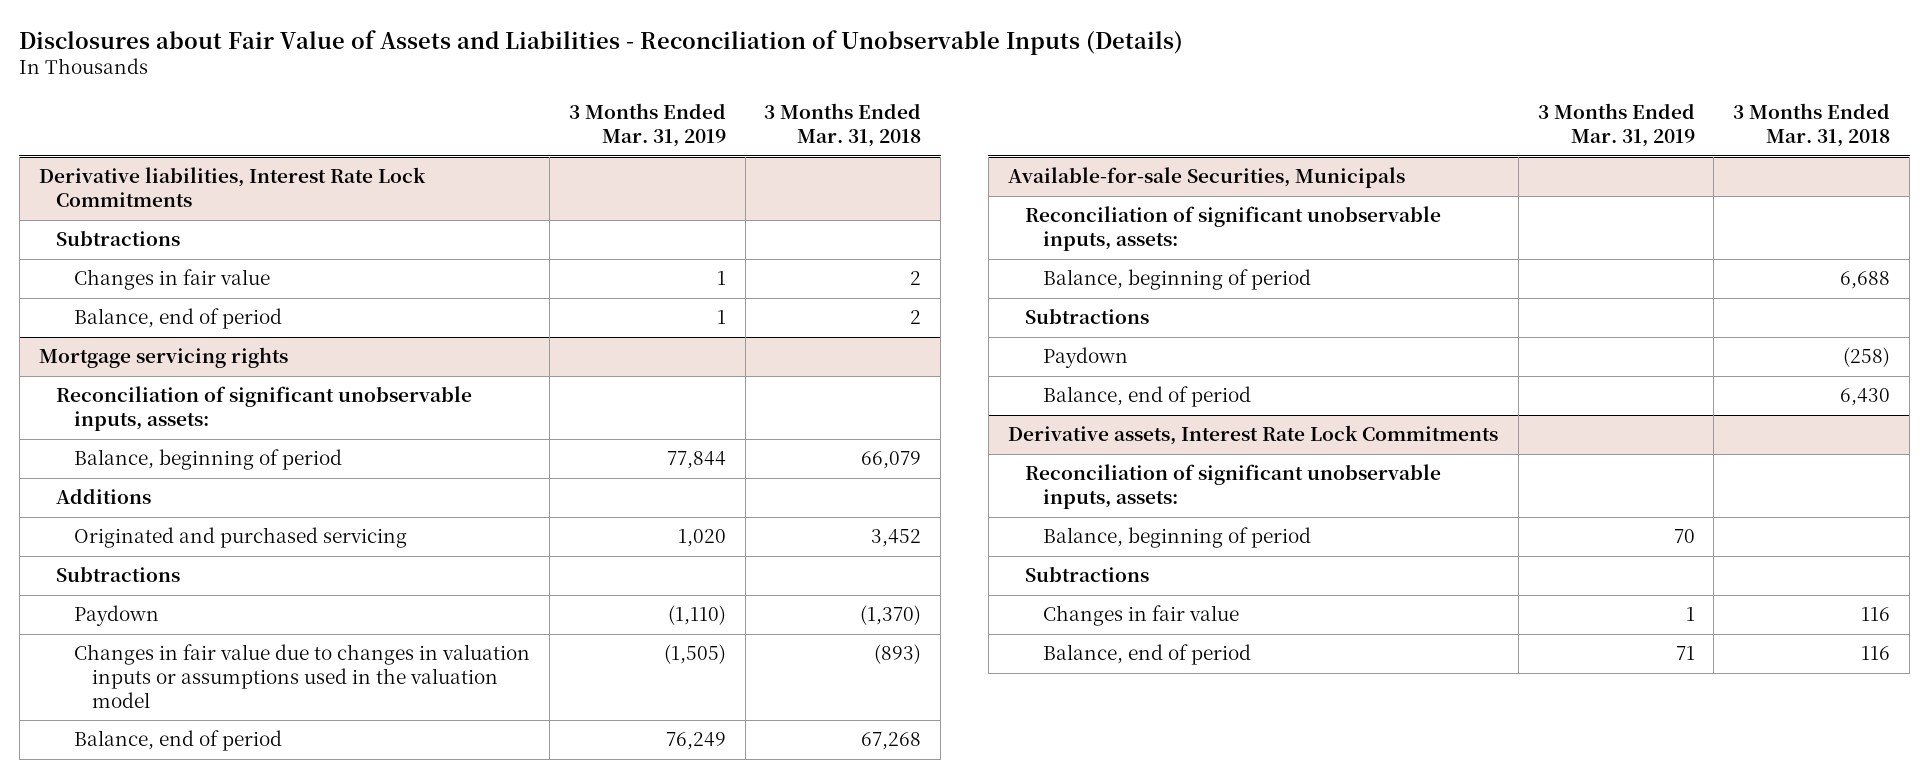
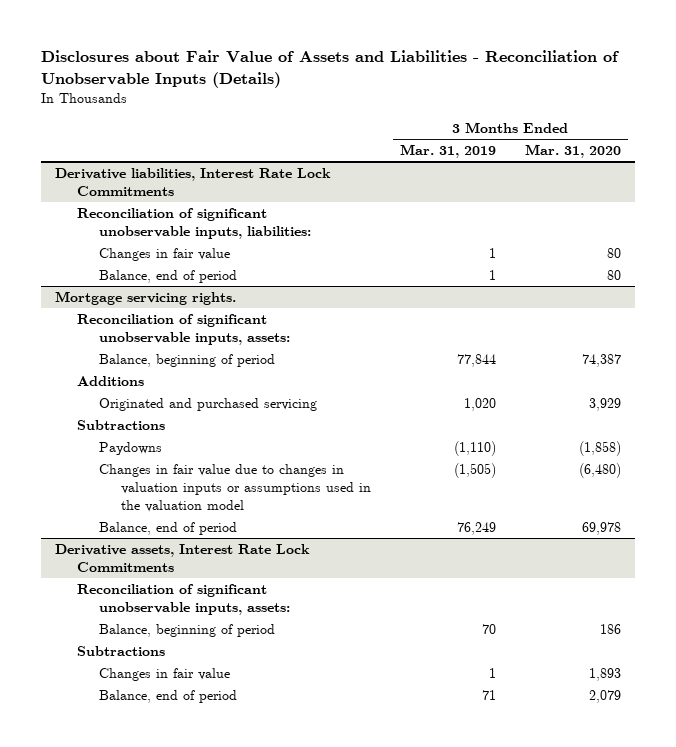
[764,103,922,148] 3 Months Ended Mar. 31, 2018 -> none
none -> [524,143,621,158] Mar. 31, 2020
[56,230,181,247] Subtractions -> none
none -> [77,207,312,239] Reconciliation of significant unobservable inputs, liabilities:
[38,347,288,369] Mortgage servicing rights -> [55,290,237,305] Mortgage servicing rights.
[74,605,160,627] Paydown -> [99,441,163,455] Paydowns
[1007,167,1405,189] Available-for-sale Securities, Municipals -> none
[1025,206,1442,252] Reconciliation of significant unobservable inputs, assets: -> none
[1042,269,1311,291] Balance, beginning of period -> none
[1025,308,1150,325] Subtractions -> none
[1042,347,1128,369] Paydown -> none
[1042,386,1251,408] Balance, end of period -> none

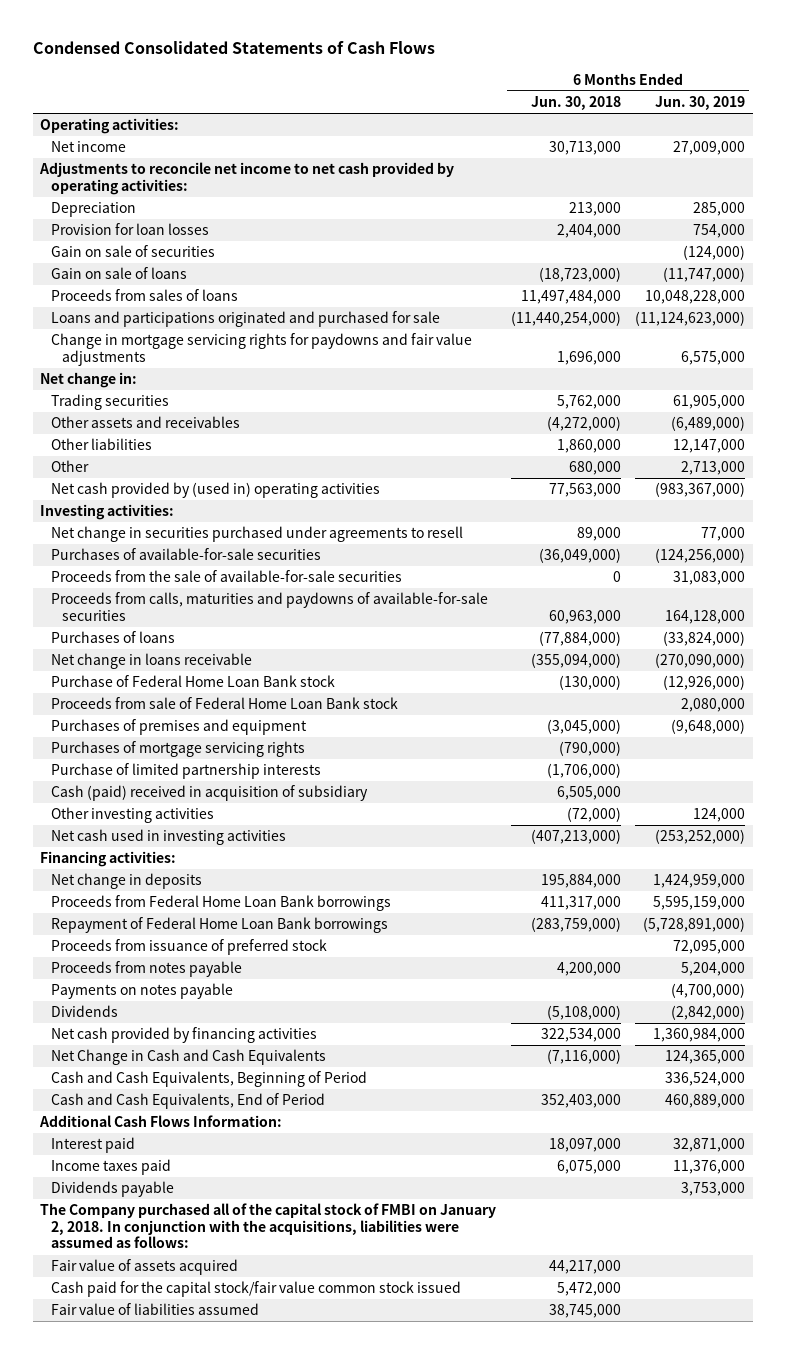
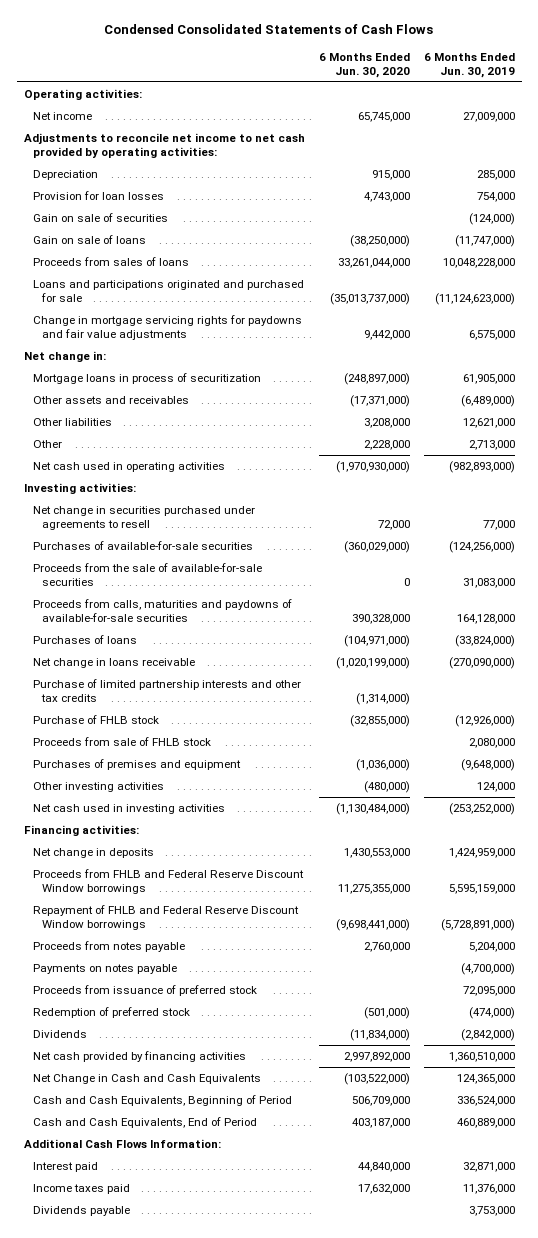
[530,96,621,111] Jun. 30, 2018 -> none
none -> [318,52,410,78] 6 Months Ended Jun. 30, 2020
[51,394,170,411] Trading securities -> [32,373,261,385] Mortgage loans in process of securitization
[673,439,746,454] 12,147,000 -> [462,418,515,429] 12,621,000
[51,482,381,499] Net cash provided by (used in) operating activities -> [32,462,225,473] Net cash used in operating activities
[655,482,746,498] (983,367,000) -> [448,461,515,474] (982,893,000)
none -> [32,679,301,702] Purchase of limited partnership interests and other tax credits
[51,675,336,688] Purchase of Federal Home Loan Bank stock -> [32,715,159,725] Purchase of FHLB stock
[51,697,399,710] Proceeds from sale of Federal Home Loan Bank stock -> [32,737,211,747] Proceeds from sale of FHLB stock
[51,741,306,758] Purchases of mortgage servicing rights -> none
[51,763,322,780] Purchase of limited partnership interests -> none
[51,785,369,802] Cash (paid) received in acquisition of subsidiary -> none
[51,895,392,912] Proceeds from Federal Home Loan Bank borrowings -> [32,869,304,894] Proceeds from FHLB and Federal Reserve Discount Window borrowings
[51,917,389,934] Repayment of Federal Home Loan Bank borrowings -> [32,905,299,930] Repayment of FHLB and Federal Reserve Discount Window borrowings
[51,939,328,956] Proceeds from issuance of preferred stock -> [32,985,257,997] Proceeds from issuance of preferred stock
none -> [32,1007,190,1019] Redemption of preferred stock
[653,1028,746,1043] 1,360,984,000 -> [448,1052,515,1063] 1,360,510,000
[40,1203,497,1249] The Company purchased all of the capital stock of FMBI on January 2, 2018. In conjunction with the acquisitions, liabilities were assumed as follows: -> none
[51,1259,239,1276] Fair value of assets acquired -> none
[51,1281,462,1298] Cash paid for the capital stock/fair value common stock issued -> none
[51,1303,260,1316] Fair value of liabilities assumed -> none

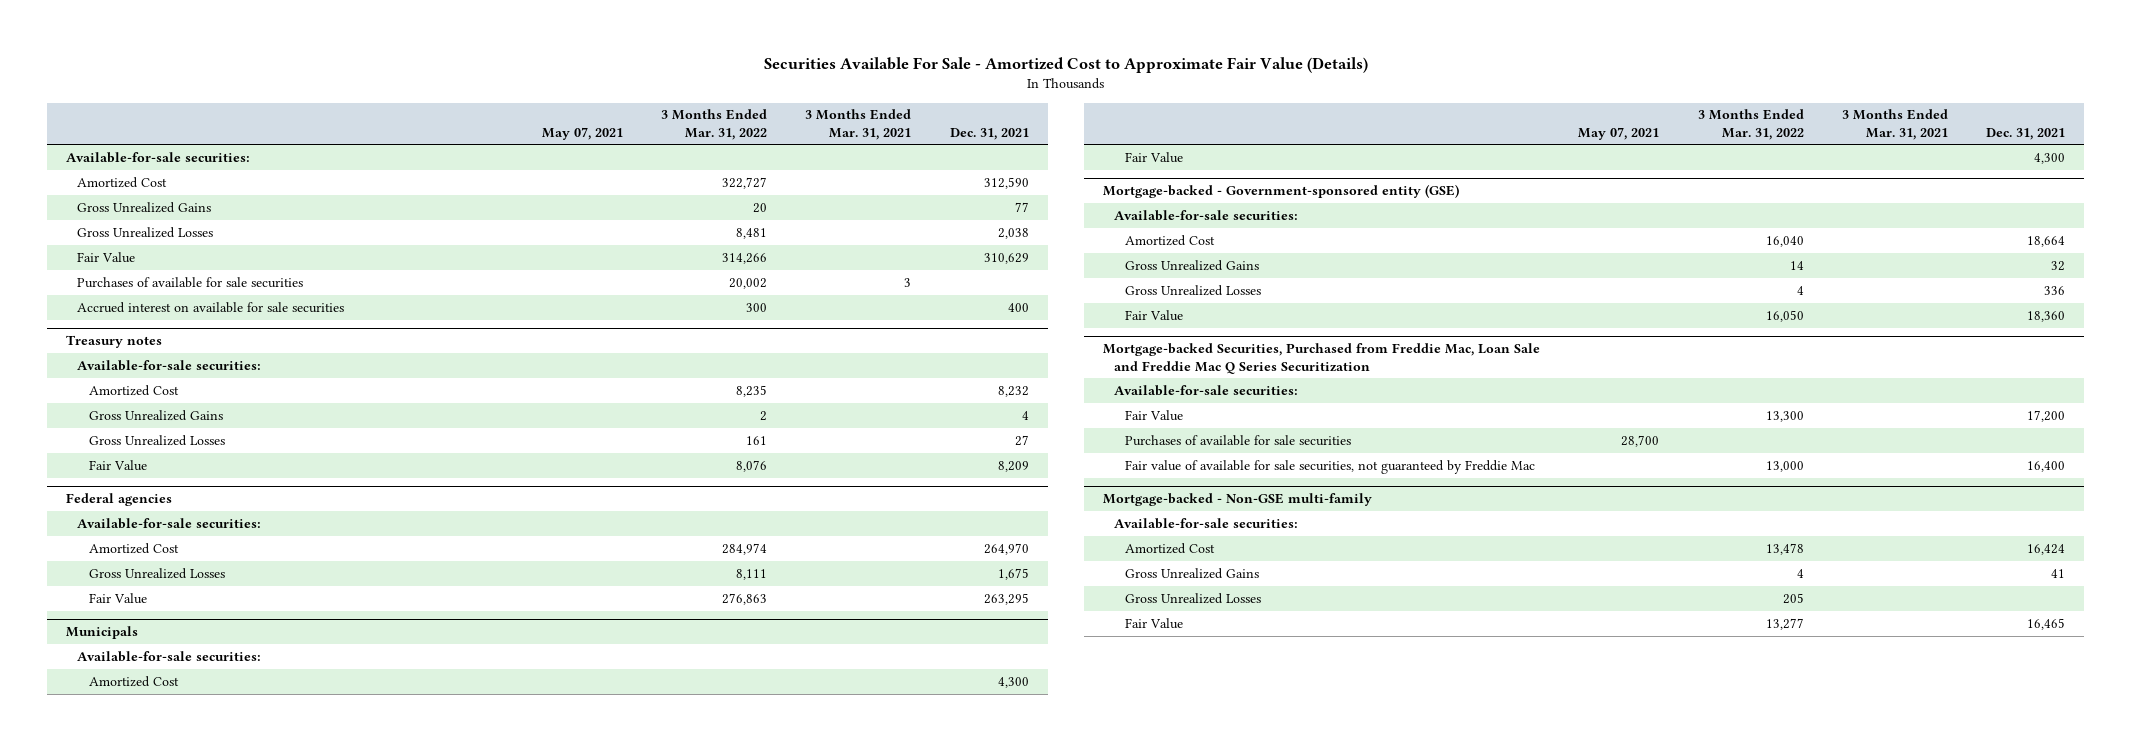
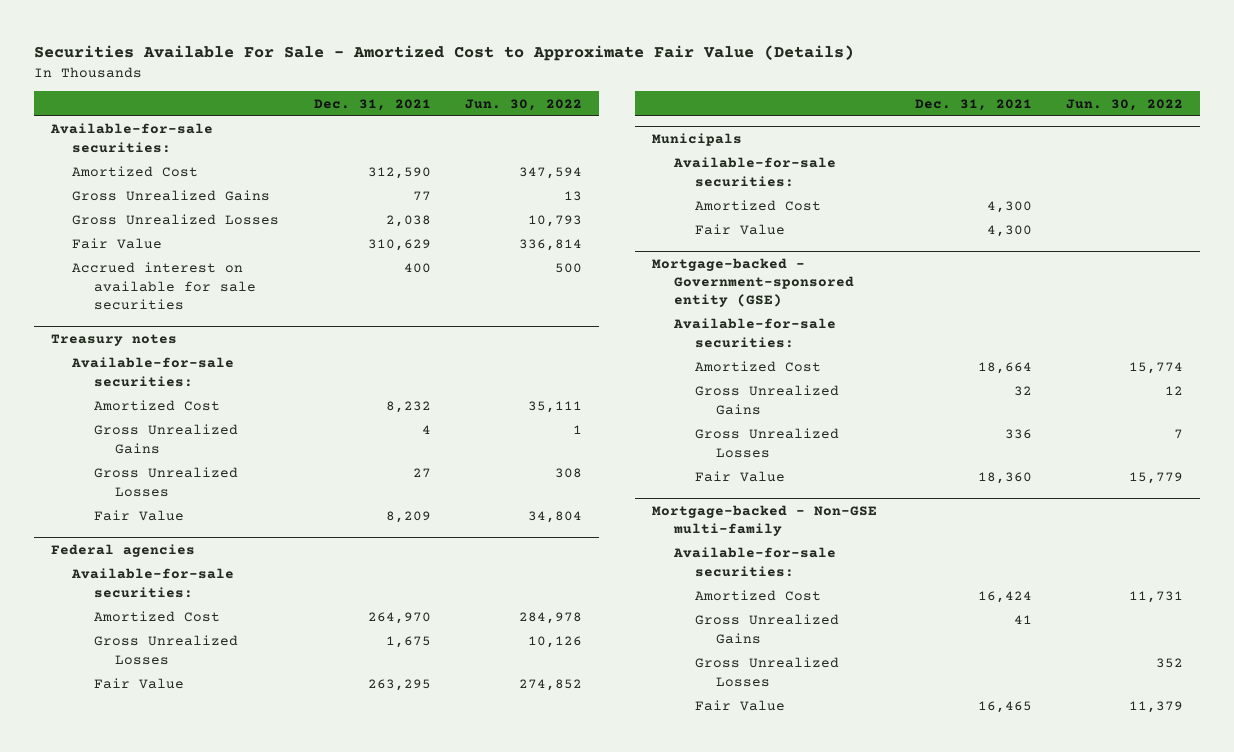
[541,126,623,140] May 07, 2021 -> none
[661,109,768,140] 3 Months Ended Mar. 31, 2022 -> none
[805,109,912,140] 3 Months Ended Mar. 31, 2021 -> none
none -> [464,98,582,111] Jun. 30, 2022
[77,276,304,288] Purchases of available for sale securities -> none
[1102,343,1540,374] Mortgage-backed Securities, Purchased from Freddie Mac, Loan Sale and Freddie Mac Q Series Securitization -> none
[1113,384,1298,396] Available-for-sale securities: -> none
[1125,409,1184,421] Fair Value -> none
[1125,434,1352,446] Purchases of available for sale securities -> none
[1125,459,1536,474] Fair value of available for sale securities, not guaranteed by Freddie Mac -> none

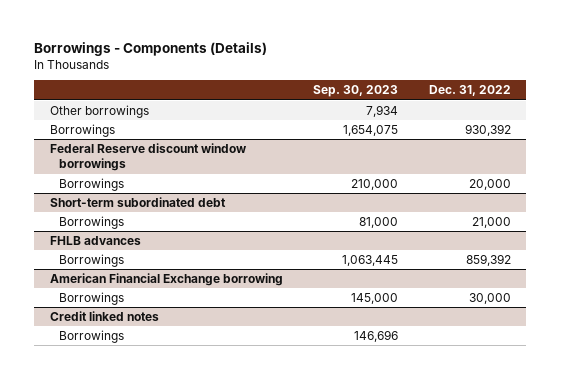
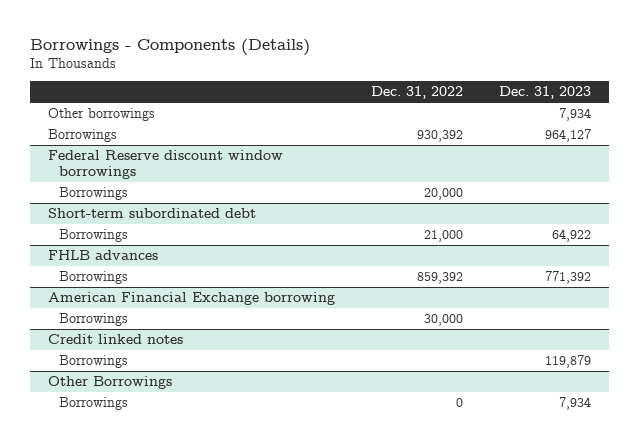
[313,85,399,98] Sep. 30, 2023 -> none
none -> [498,86,591,100] Dec. 31, 2023
none -> [47,375,172,389] Other Borrowings
none -> [59,396,129,410] Borrowings

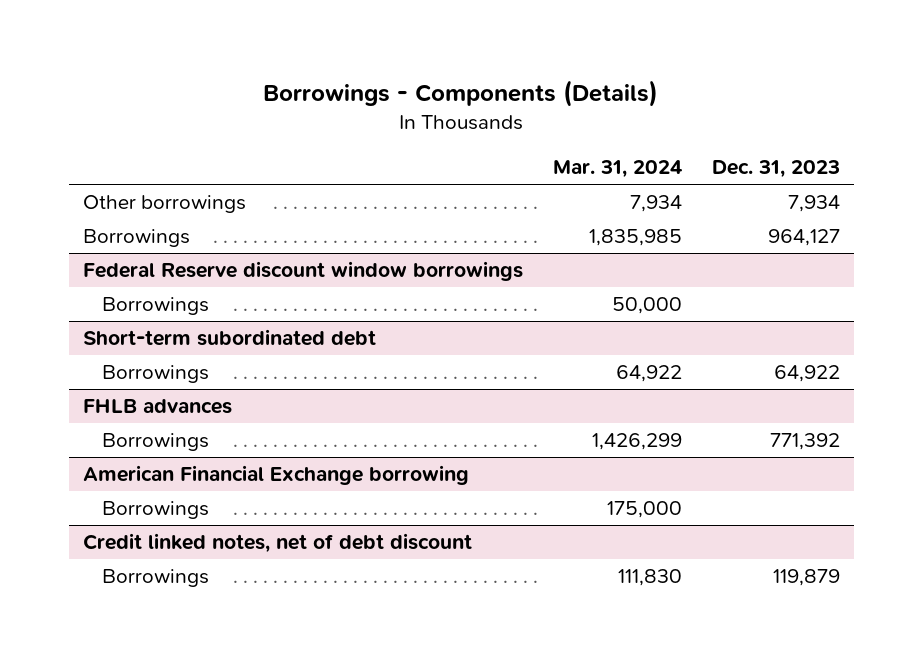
[370,86,463,100] Dec. 31, 2022 -> none
none -> [552,160,682,179] Mar. 31, 2024
[47,333,183,344] Credit linked notes -> none
none -> [83,533,473,554] Credit linked notes, net of debt discount
[47,375,172,389] Other Borrowings -> none
[59,396,129,410] Borrowings -> none

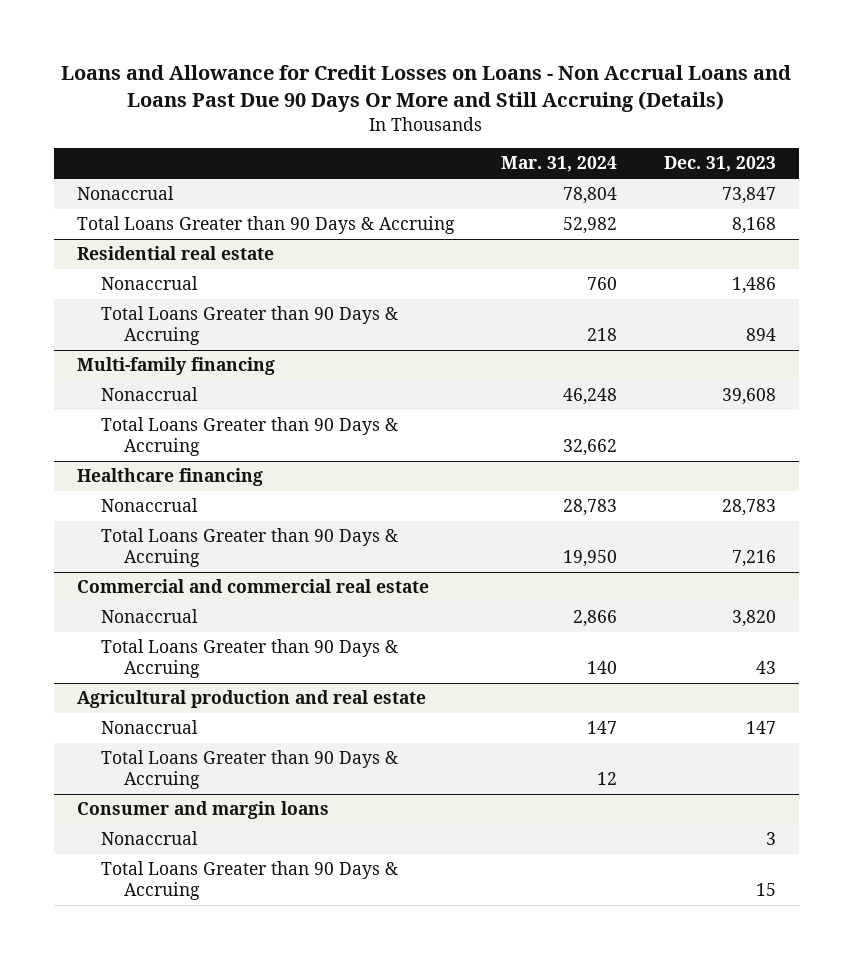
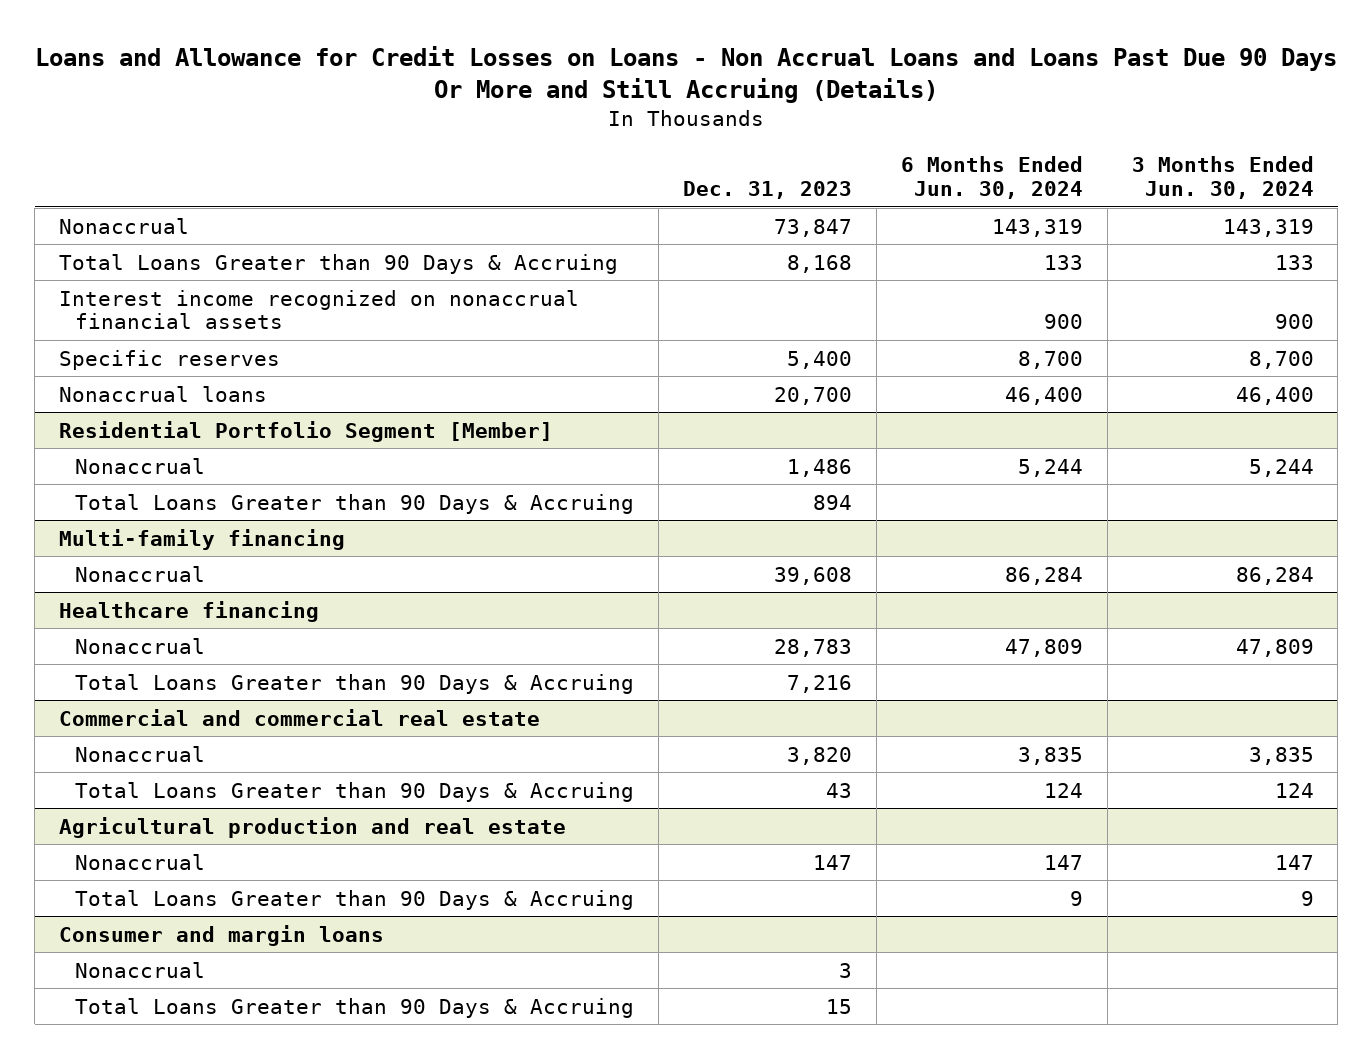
[500,156,617,173] Mar. 31, 2024 -> none
none -> [900,156,1083,199] 6 Months Ended Jun. 30, 2024
none -> [1131,156,1314,199] 3 Months Ended Jun. 30, 2024
none -> [58,289,579,330] Interest income recognized on nonaccrual financial assets
none -> [58,349,280,370] Specific reserves
none -> [58,385,267,402] Nonaccrual loans
[77,246,275,261] Residential real estate -> [58,420,553,442] Residential Portfolio Segment [Member]
[100,417,398,456] Total Loans Greater than 90 Days & Accruing -> none

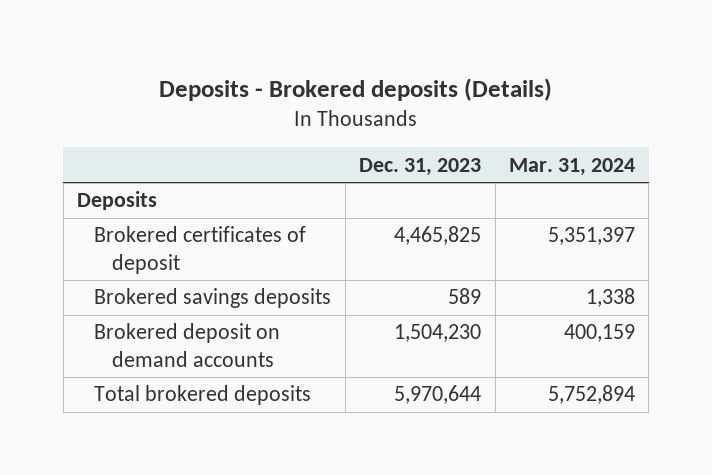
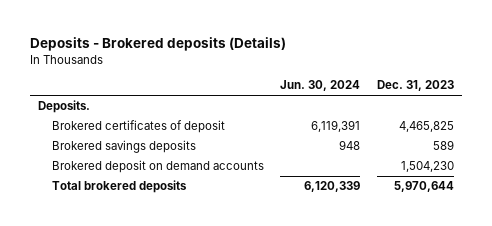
[509,157,636,176] Mar. 31, 2024 -> none
none -> [280,80,361,92] Jun. 30, 2024
[76,191,157,211] Deposits -> [38,100,91,114] Deposits.

